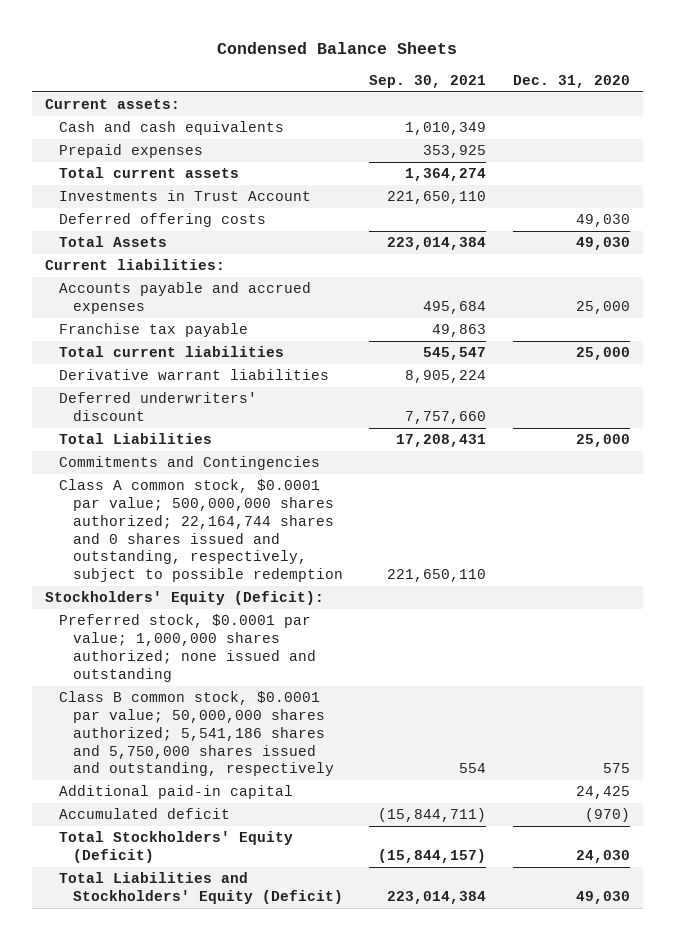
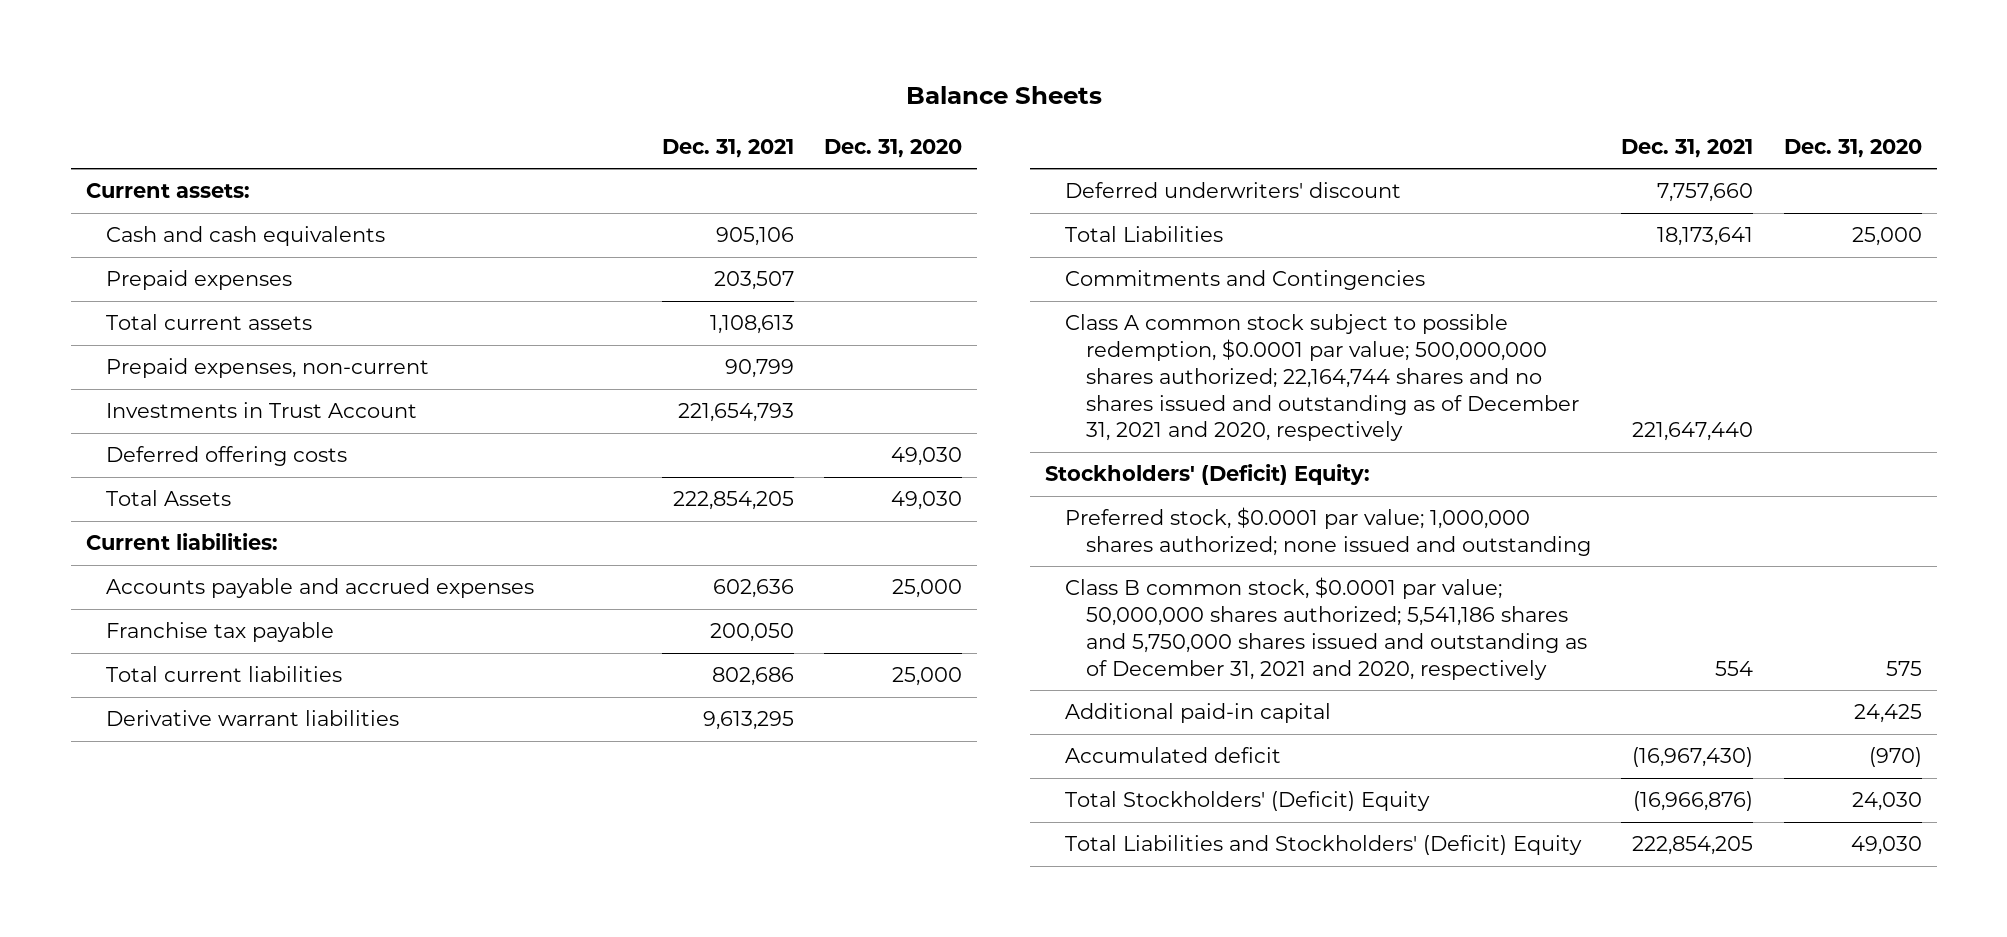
[217,41,458,54] Condensed Balance Sheets -> [905,85,1102,104] Balance Sheets
[369,74,487,88] Sep. 30, 2021 -> none
none -> [661,138,794,158] Dec. 31, 2021
none -> [105,358,429,379] Prepaid expenses, non-current
[58,479,344,582] Class A common stock, $0.0001 par value; 500,000,000 shares authorized; 22,164,744 shares and 0 shares issued and outstanding, respectively, subject to possible redemption -> [1065,314,1579,442] Class A common stock subject to possible redemption, $0.0001 par value; 500,000,000 shares authorized; 22,164,744 shares and no shares issued and outstanding as of December 31, 2021 and 2020, respectively
[44,591,324,606] Stockholders' Equity (Deficit): -> [1045,464,1371,486] Stockholders' (Deficit) Equity:
[58,691,335,777] Class B common stock, $0.0001 par value; 50,000,000 shares authorized; 5,541,186 shares and 5,750,000 shares issued and outstanding, respectively -> [1065,577,1587,680] Class B common stock, $0.0001 par value; 50,000,000 shares authorized; 5,541,186 shares and 5,750,000 shares issued and outstanding as of December 31, 2021 and 2020, respectively
[58,831,293,864] Total Stockholders' Equity (Deficit) -> [1065,791,1431,812] Total Stockholders' (Deficit) Equity
[58,872,344,905] Total Liabilities and Stockholders' Equity (Deficit) -> [1065,835,1583,856] Total Liabilities and Stockholders' (Deficit) Equity

